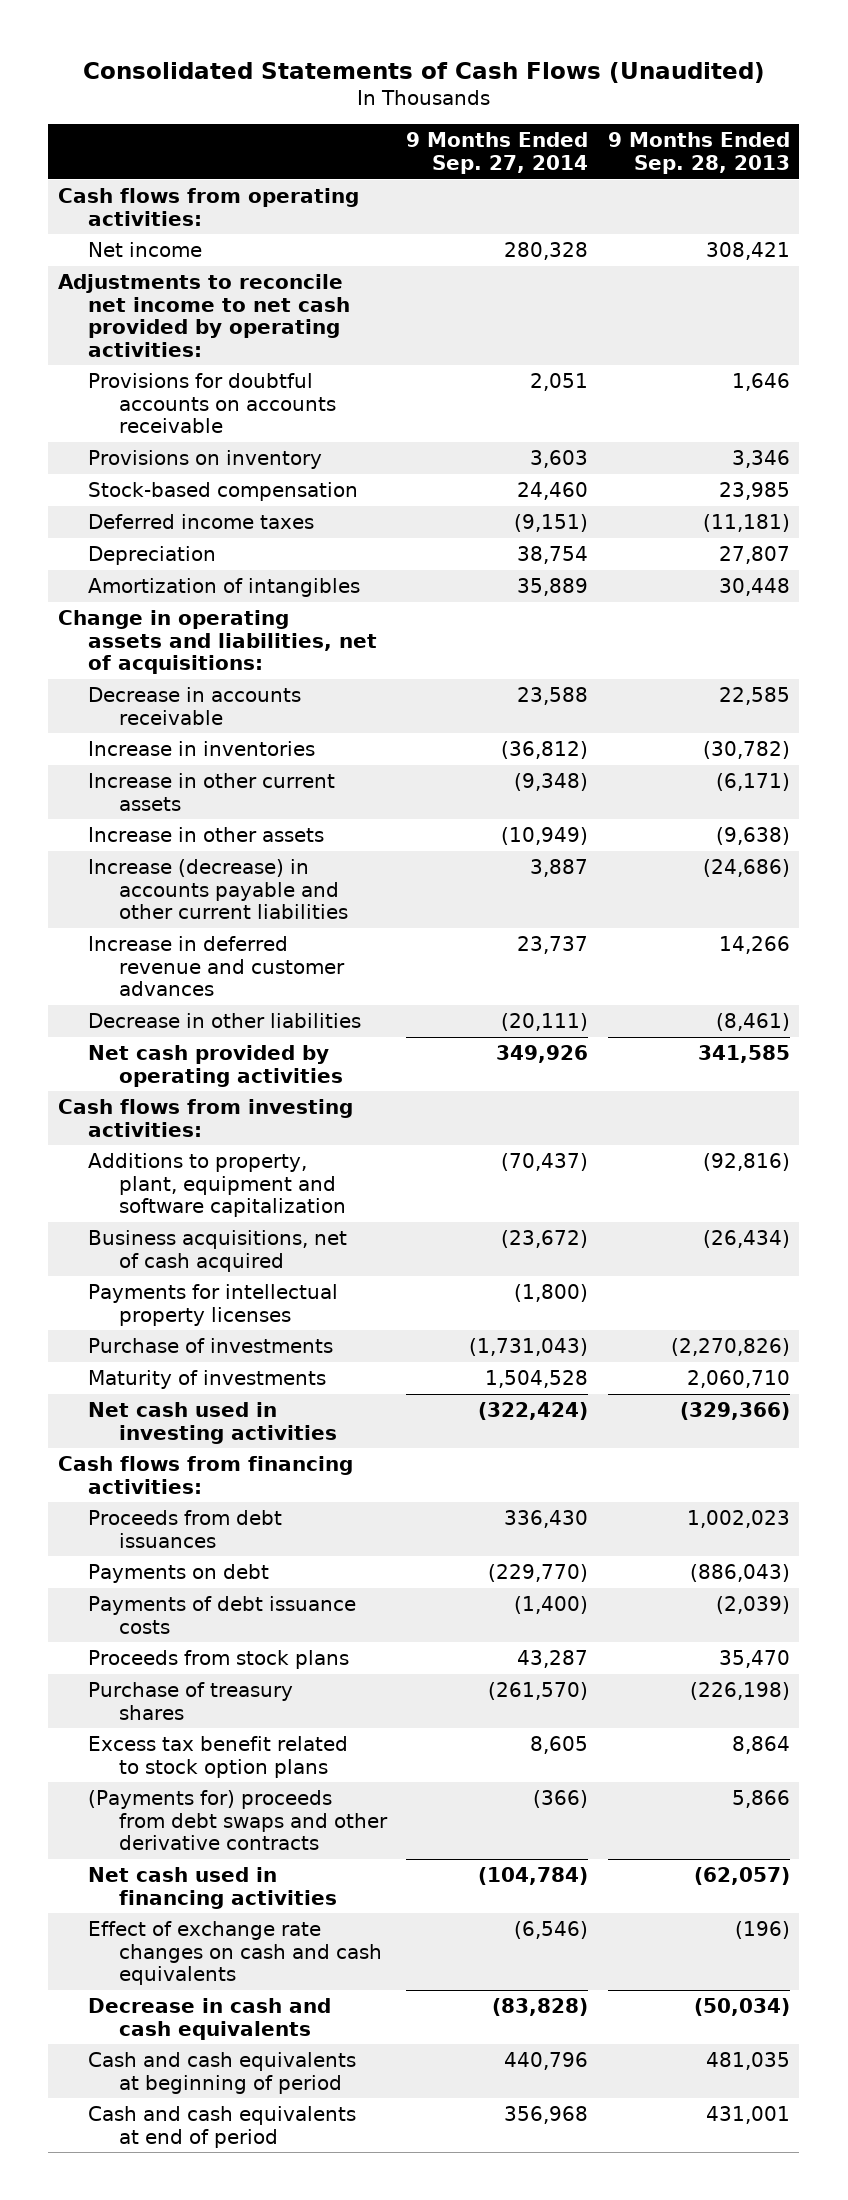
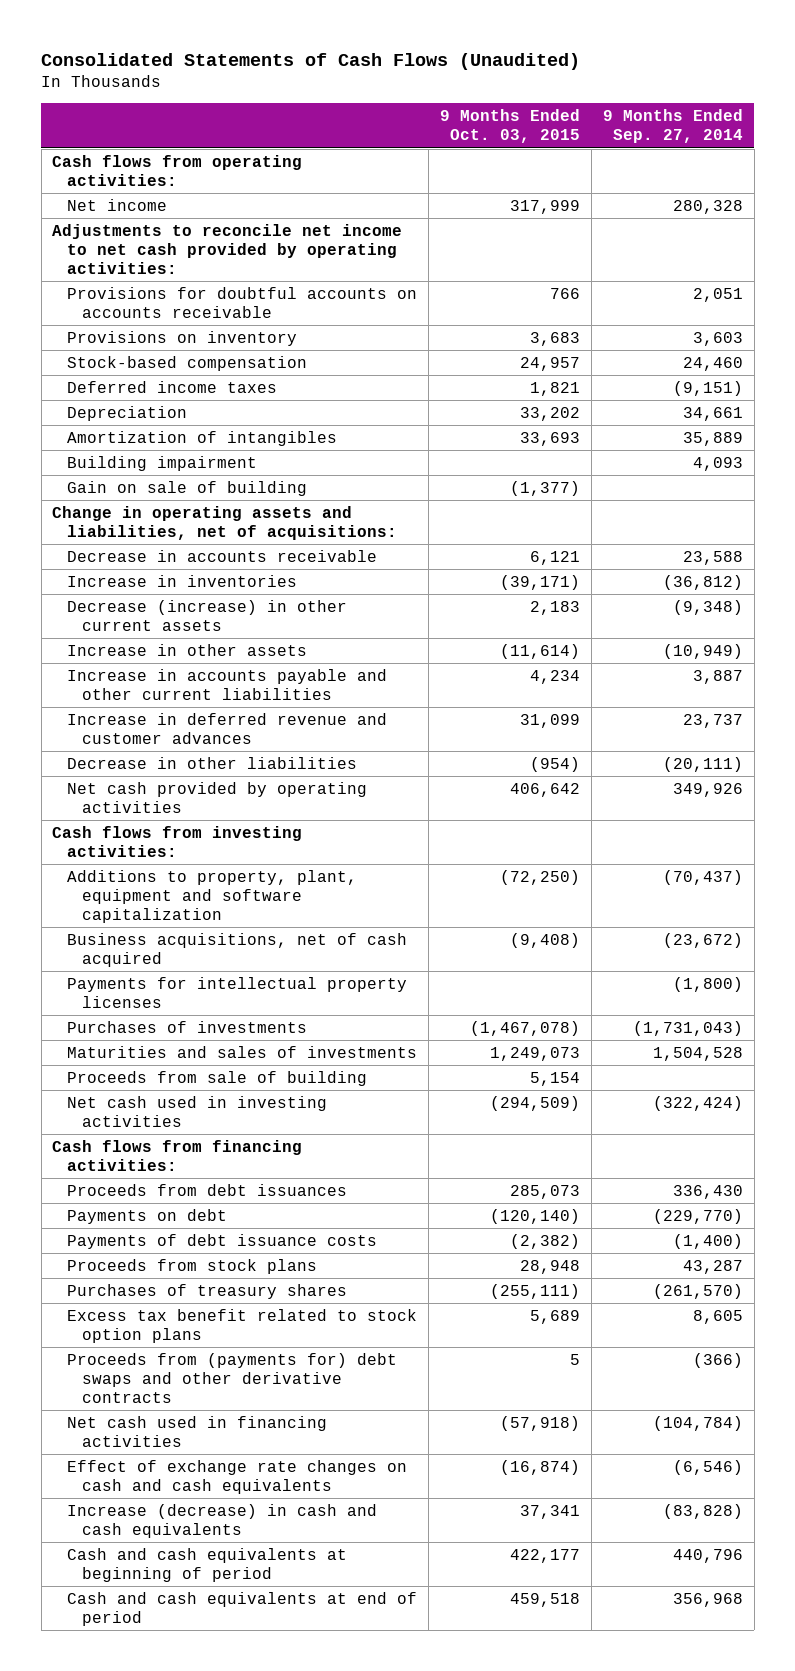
[607,132,790,174] 9 Months Ended Sep. 28, 2013 -> none
none -> [439,109,580,144] 9 Months Ended Oct. 03, 2015
[517,546,589,565] 38,754 -> [682,406,743,421] 34,661
none -> [67,455,258,471] Building impairment
none -> [67,480,308,496] Gain on sale of building
[88,773,336,811] Increase in other current assets -> [67,599,348,631] Decrease (increase) in other current assets
[88,859,348,920] Increase (decrease) in accounts payable and other current liabilities -> [67,668,388,700] Increase in accounts payable and other current liabilities
[88,1338,334,1354] Purchase of investments -> [67,1020,308,1033] Purchases of investments
[88,1370,327,1390] Maturity of investments -> [67,1045,418,1058] Maturities and sales of investments
none -> [67,1070,368,1086] Proceeds from sale of building
[88,1682,294,1720] Purchase of treasury shares -> [67,1283,348,1299] Purchases of treasury shares
[88,1790,388,1851] (Payments for) proceeds from debt swaps and other derivative contracts -> [67,1352,398,1403] Proceeds from (payments for) debt swaps and other derivative contracts
[88,1998,332,2040] Decrease in cash and cash equivalents -> [67,1503,378,1538] Increase (decrease) in cash and cash equivalents

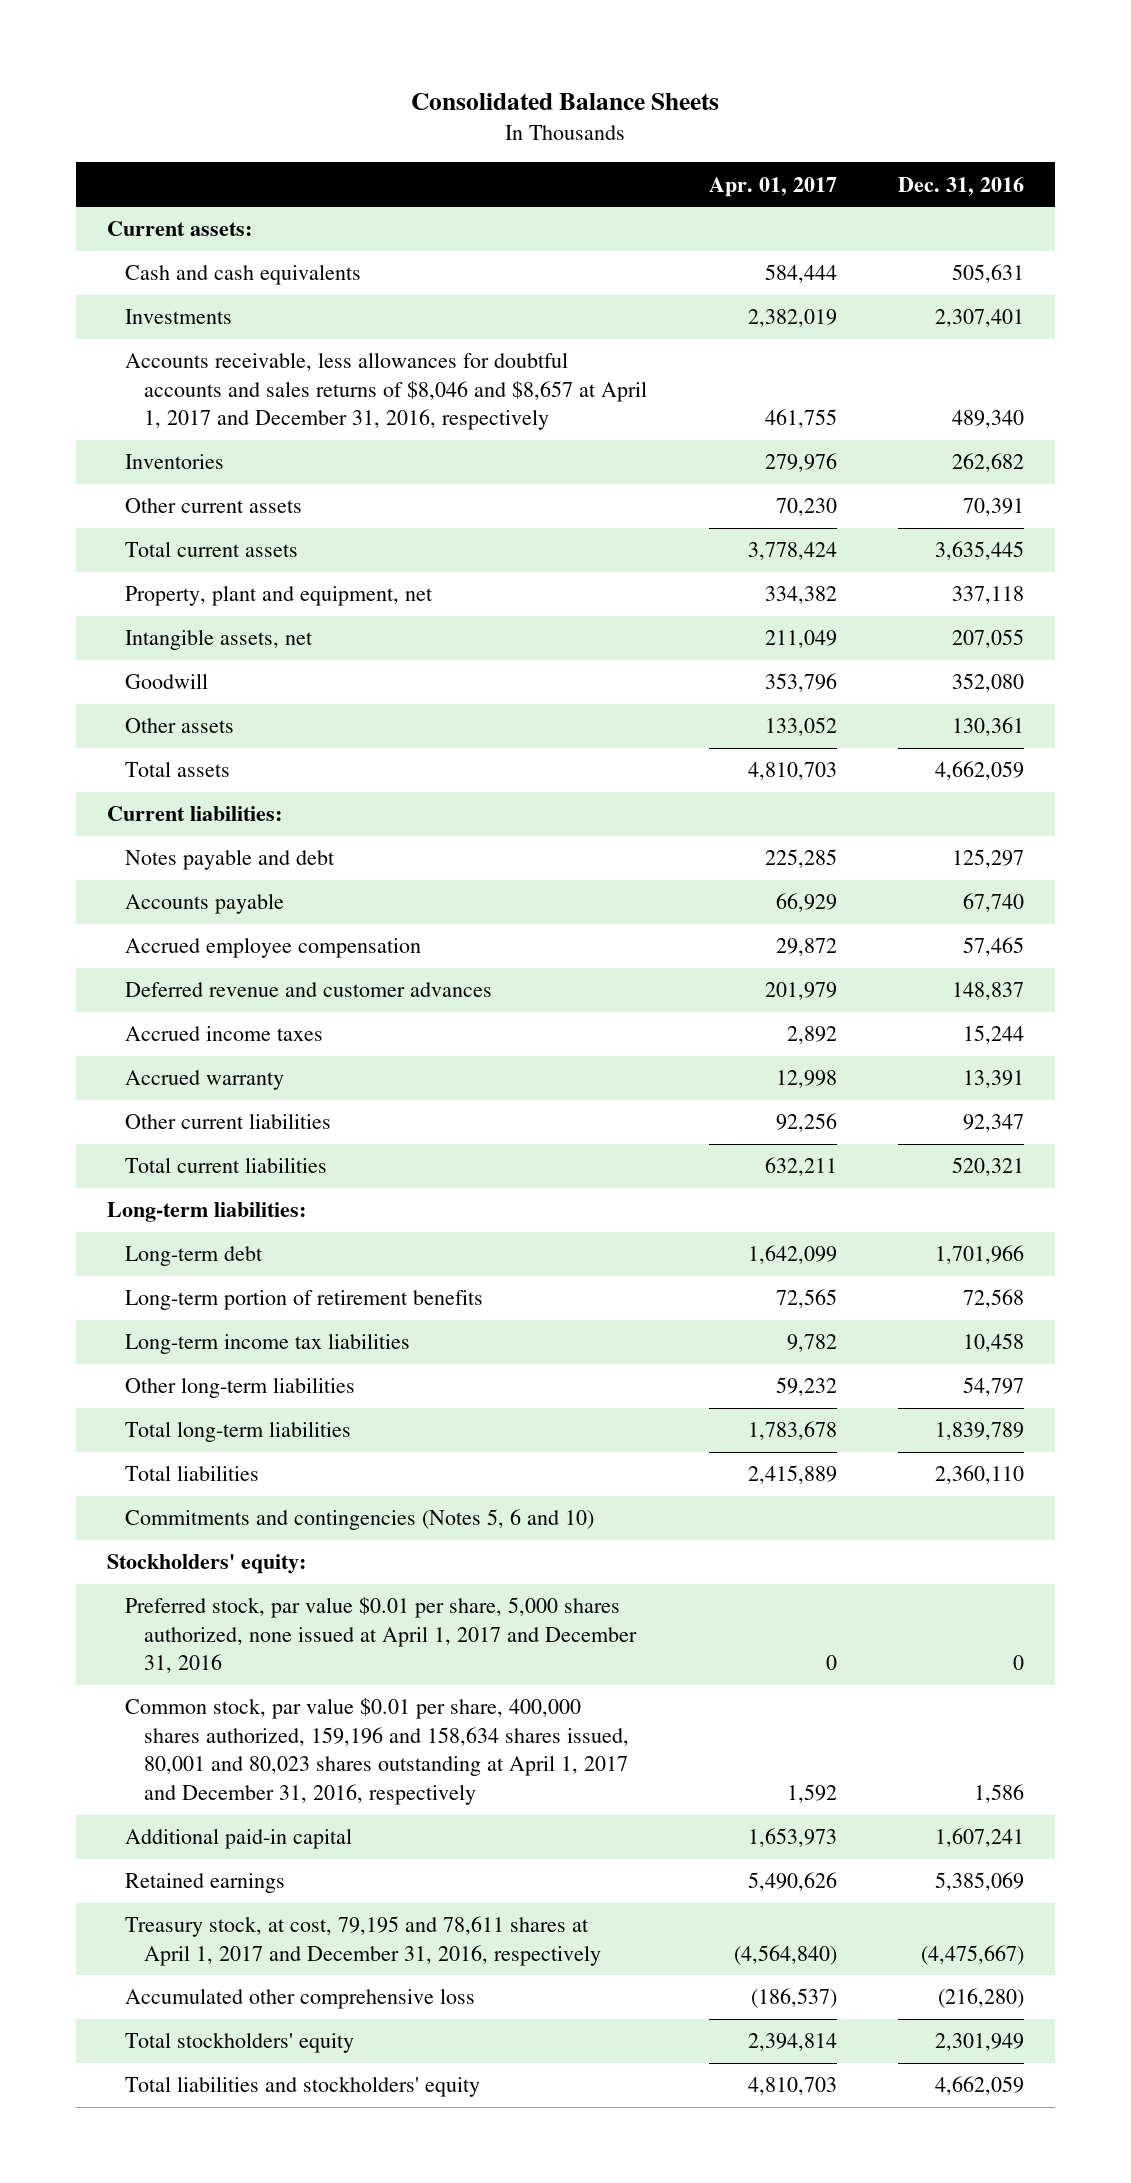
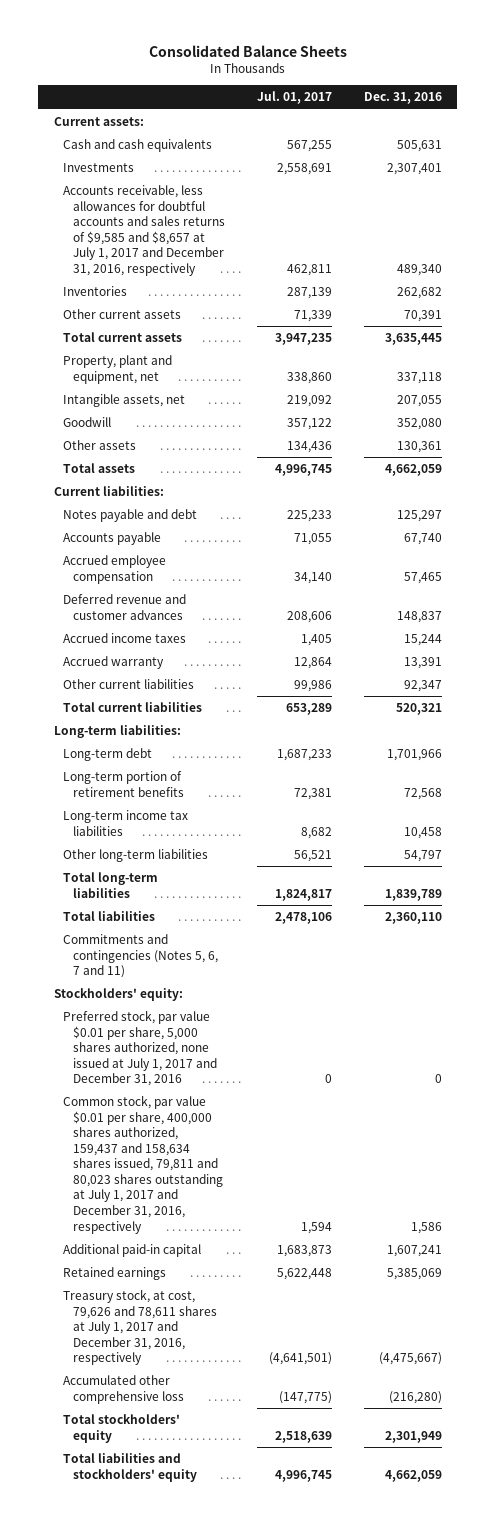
[708,176,837,197] Apr. 01, 2017 -> none
none -> [256,91,332,105] Jul. 01, 2017
[125,352,648,431] Accounts receivable, less allowances for doubtful accounts and sales returns of $8,046 and $8,657 at April 1, 2017 and December 31, 2016, respectively -> [63,185,225,276] Accounts receivable, less allowances for doubtful accounts and sales returns of $9,585 and $8,657 at July 1, 2017 and December 31, 2016, respectively
[125,1509,595,1531] Commitments and contingencies (Notes 5, 6 and 10) -> [63,934,218,979] Commitments and contingencies (Notes 5, 6, 7 and 11)
[125,1597,638,1674] Preferred stock, par value $0.01 per share, 5,000 shares authorized, none issued at April 1, 2017 and December 31, 2016 -> [63,1010,217,1087] Preferred stock, par value $0.01 per share, 5,000 shares authorized, none issued at July 1, 2017 and December 31, 2016
[125,1698,630,1805] Common stock, par value $0.01 per share, 400,000 shares authorized, 159,196 and 158,634 shares issued, 80,001 and 80,023 shares outstanding at April 1, 2017 and December 31, 2016, respectively -> [63,1095,223,1234] Common stock, par value $0.01 per share, 400,000 shares authorized, 159,437 and 158,634 shares issued, 79,811 and 80,023 shares outstanding at July 1, 2017 and December 31, 2016, respectively
[125,1916,602,1966] Treasury stock, at cost, 79,195 and 78,611 shares at April 1, 2017 and December 31, 2016, respectively -> [63,1289,217,1366] Treasury stock, at cost, 79,626 and 78,611 shares at July 1, 2017 and December 31, 2016, respectively

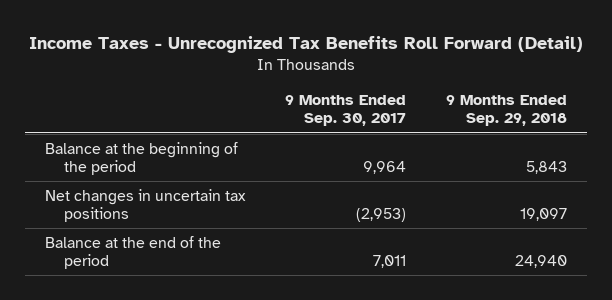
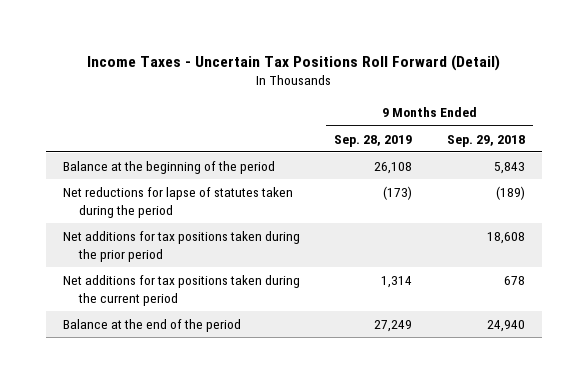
[29,36,584,54] Income Taxes - Unrecognized Tax Benefits Roll Forward (Detail) -> [86,54,500,71] Income Taxes - Uncertain Tax Positions Roll Forward (Detail)
[285,94,407,127] 9 Months Ended Sep. 30, 2017 -> none
none -> [334,134,413,147] Sep. 28, 2019
none -> [62,187,293,218] Net reductions for lapse of statutes taken during the period
[45,188,247,223] Net changes in uncertain tax positions -> [62,231,300,262] Net additions for tax positions taken during the prior period
[520,208,568,222] 19,097 -> [486,232,525,245] 18,608
none -> [62,275,300,306] Net additions for tax positions taken during the current period

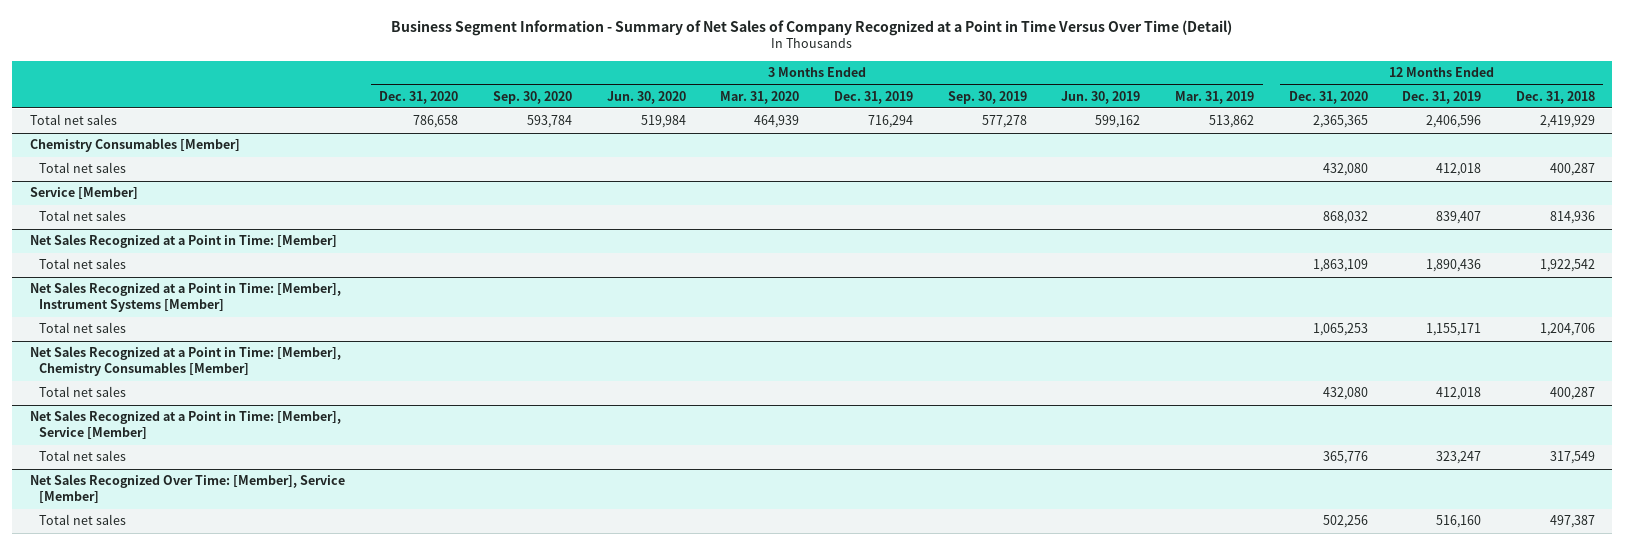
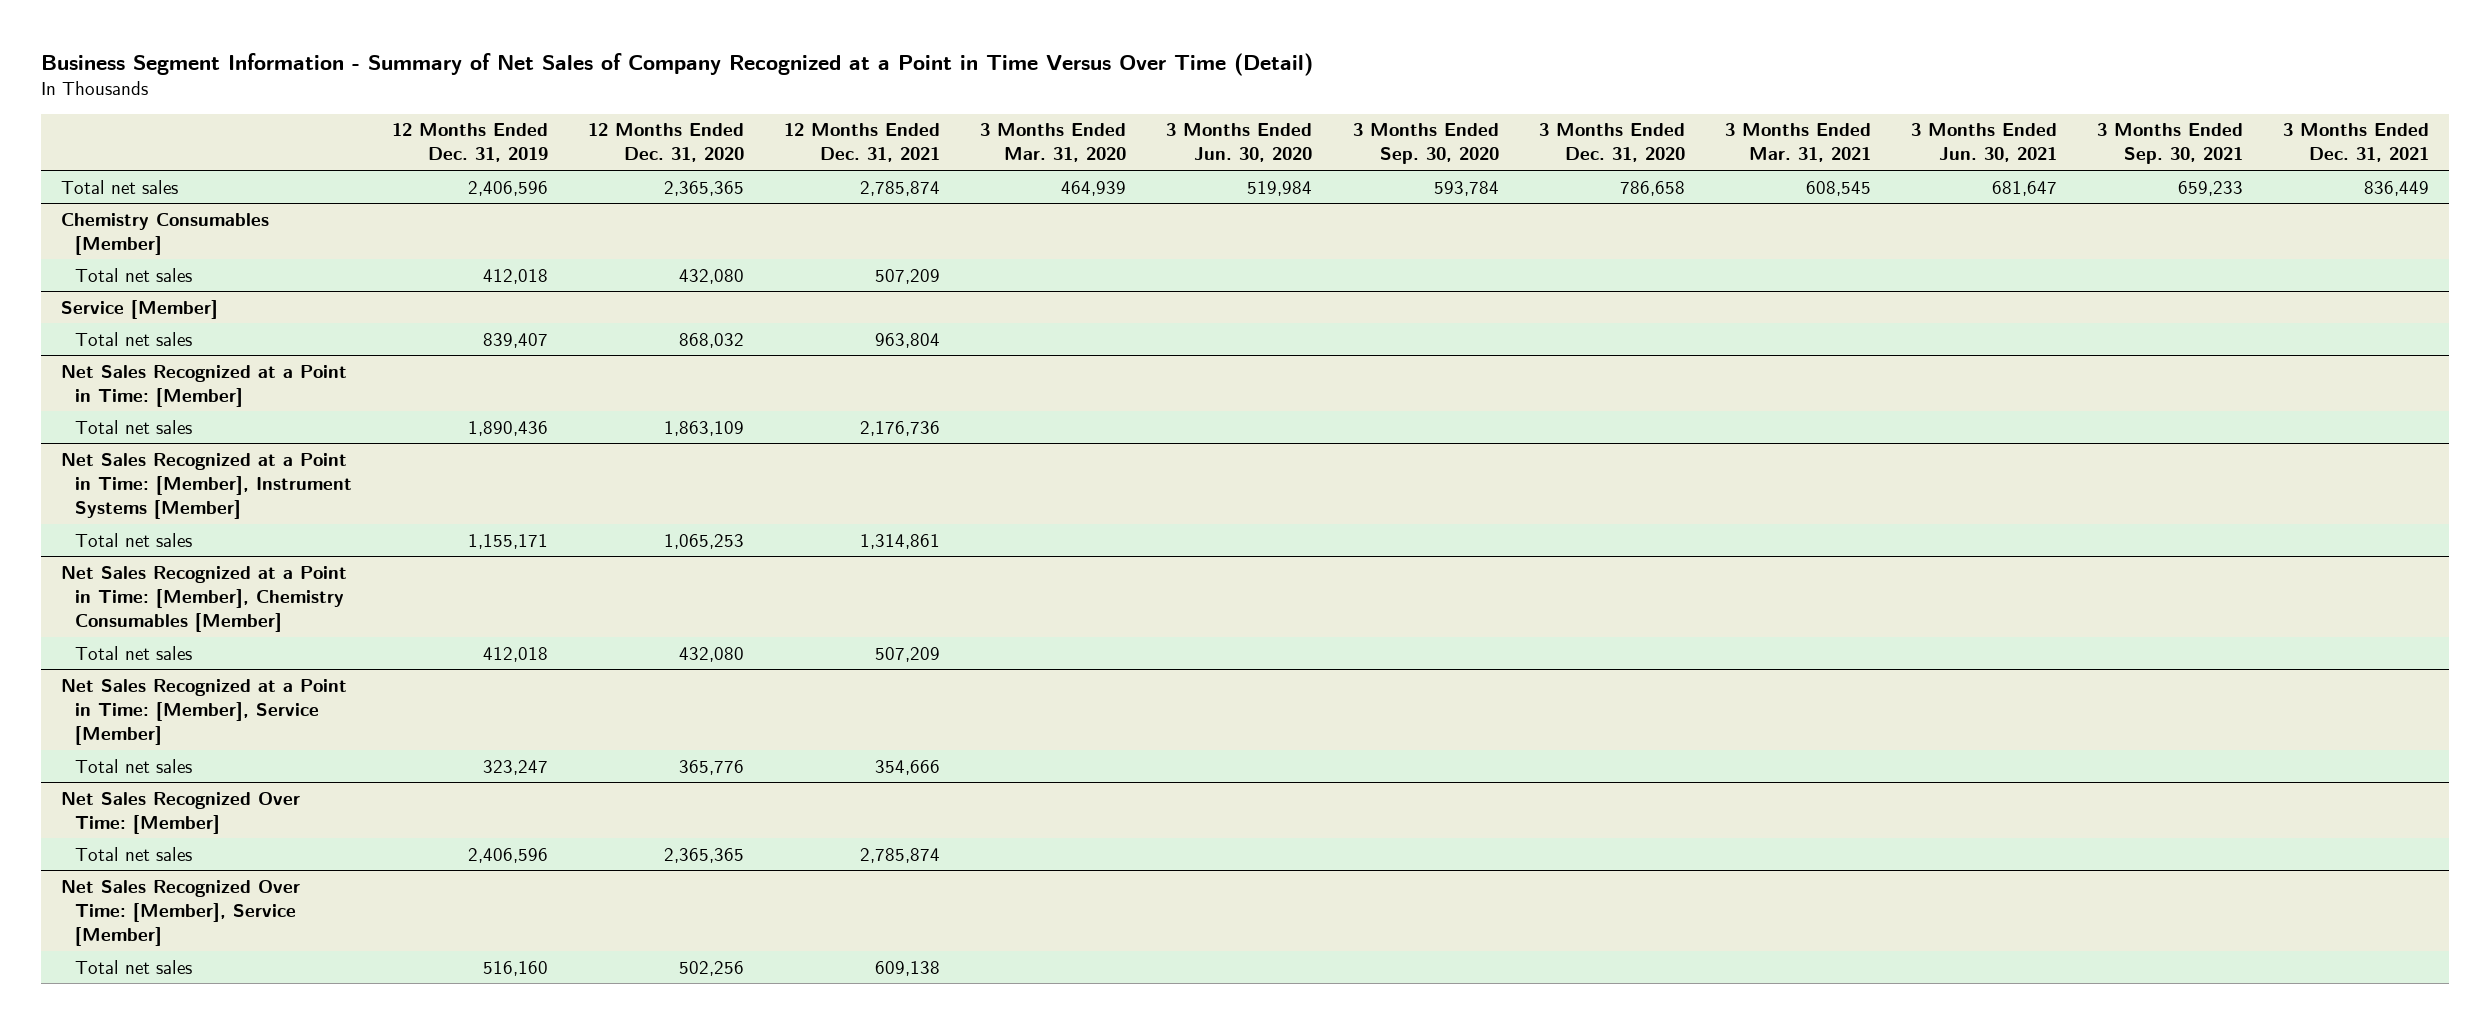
[833,90,913,104] Dec. 31, 2019 -> none
[947,90,1027,104] Sep. 30, 2019 -> none
[1061,90,1141,104] Jun. 30, 2019 -> none
[1174,90,1254,104] Mar. 31, 2019 -> none
[1515,90,1595,104] Dec. 31, 2018 -> none
none -> [784,123,941,163] 12 Months Ended Dec. 31, 2021
none -> [1724,123,1871,163] 3 Months Ended Mar. 31, 2021
none -> [1911,123,2058,163] 3 Months Ended Jun. 30, 2021
none -> [2097,123,2244,165] 3 Months Ended Sep. 30, 2021
none -> [2283,123,2430,163] 3 Months Ended Dec. 31, 2021
none -> [61,791,301,834] Net Sales Recognized Over Time: [Member]
none -> [74,846,192,861] Total net sales

